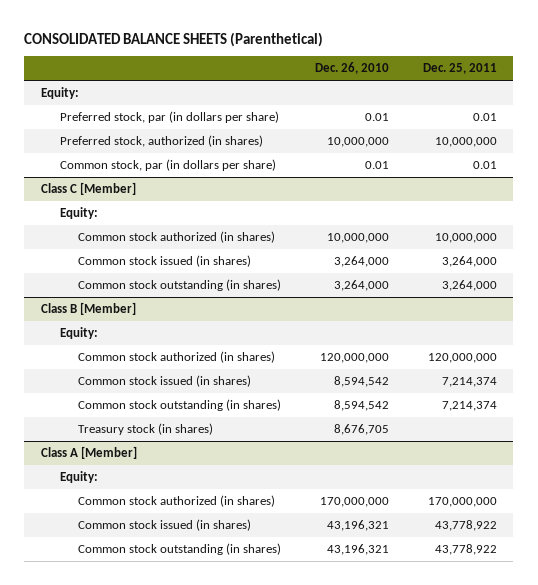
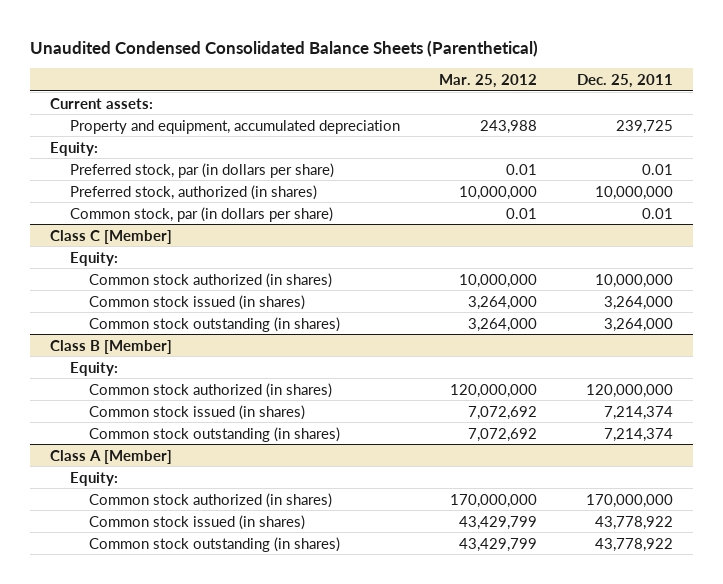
[24,31,324,47] CONSOLIDATED BALANCE SHEETS (Parenthetical) -> [30,39,539,57] Unaudited Condensed Consolidated Balance Sheets (Parenthetical)
[314,62,389,75] Dec. 26, 2010 -> none
none -> [439,73,538,88] Mar. 25, 2012
none -> [50,97,154,109] Current assets:
none -> [69,119,400,134] Property and equipment, accumulated depreciation
[78,422,214,435] Treasury stock (in shares) -> none

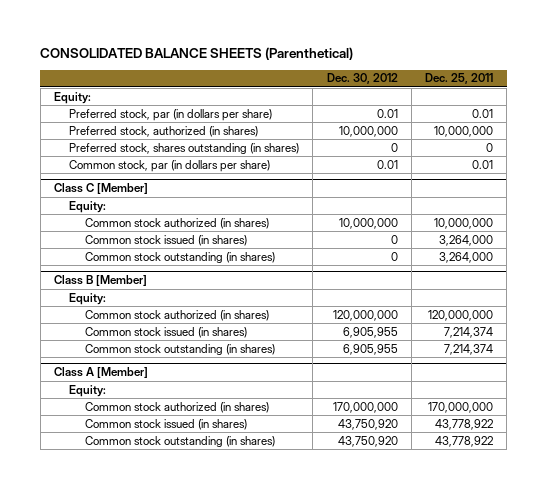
[30,39,539,57] Unaudited Condensed Consolidated Balance Sheets (Parenthetical) -> [40,47,354,61] CONSOLIDATED BALANCE SHEETS (Parenthetical)
[439,73,538,88] Mar. 25, 2012 -> none
none -> [326,73,398,85] Dec. 30, 2012
[50,97,154,109] Current assets: -> none
[69,119,400,134] Property and equipment, accumulated depreciation -> none
none -> [69,142,300,154] Preferred stock, shares outstanding (in shares)

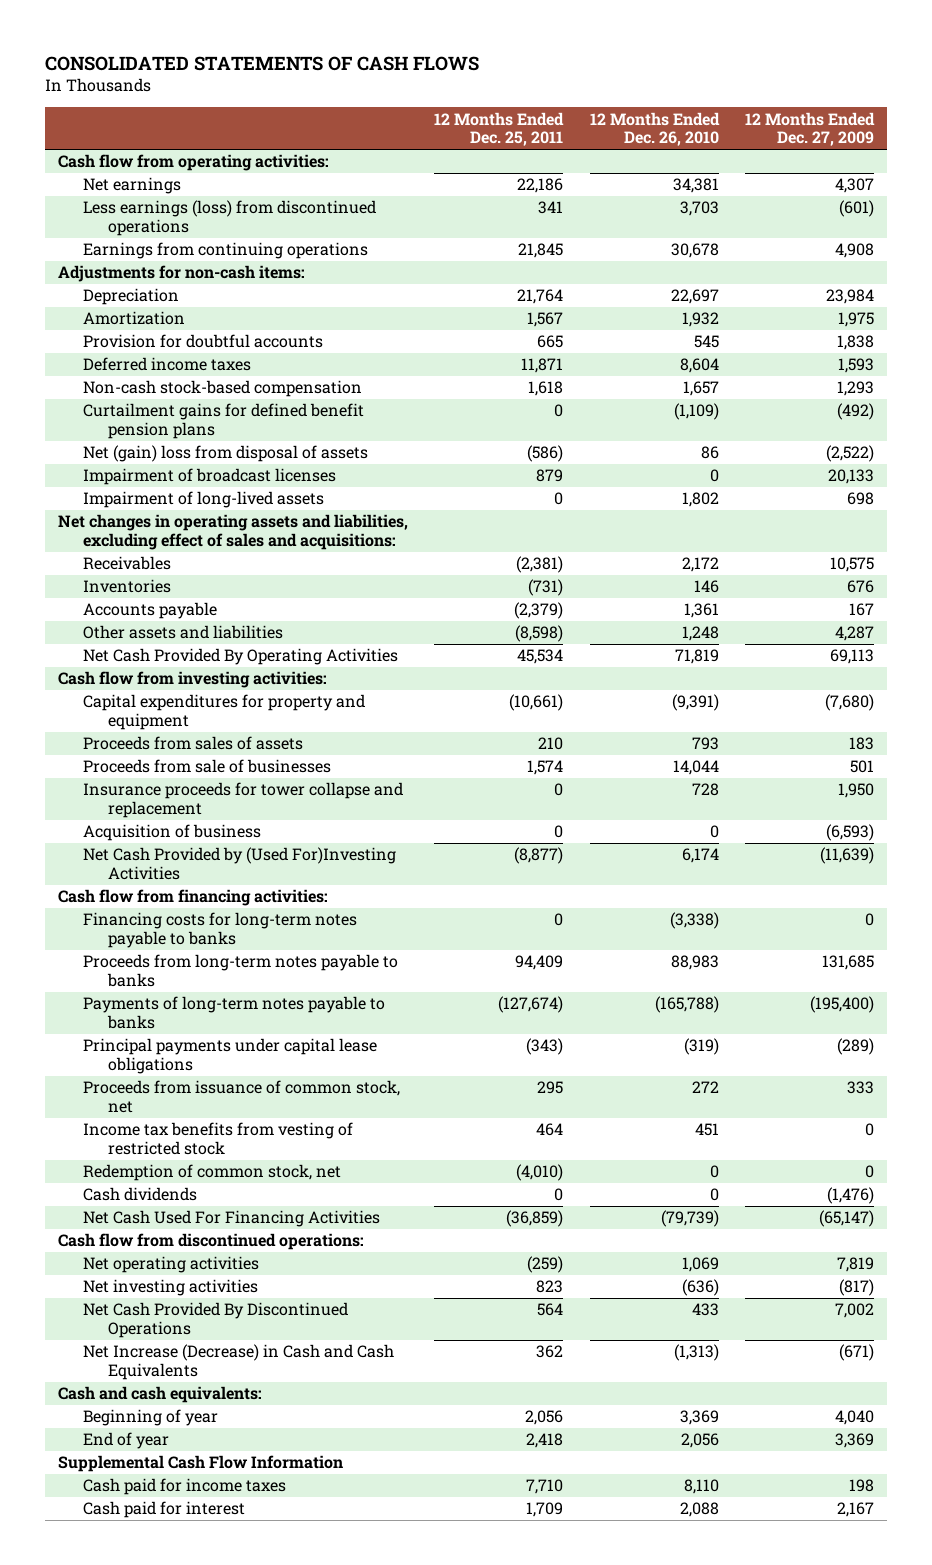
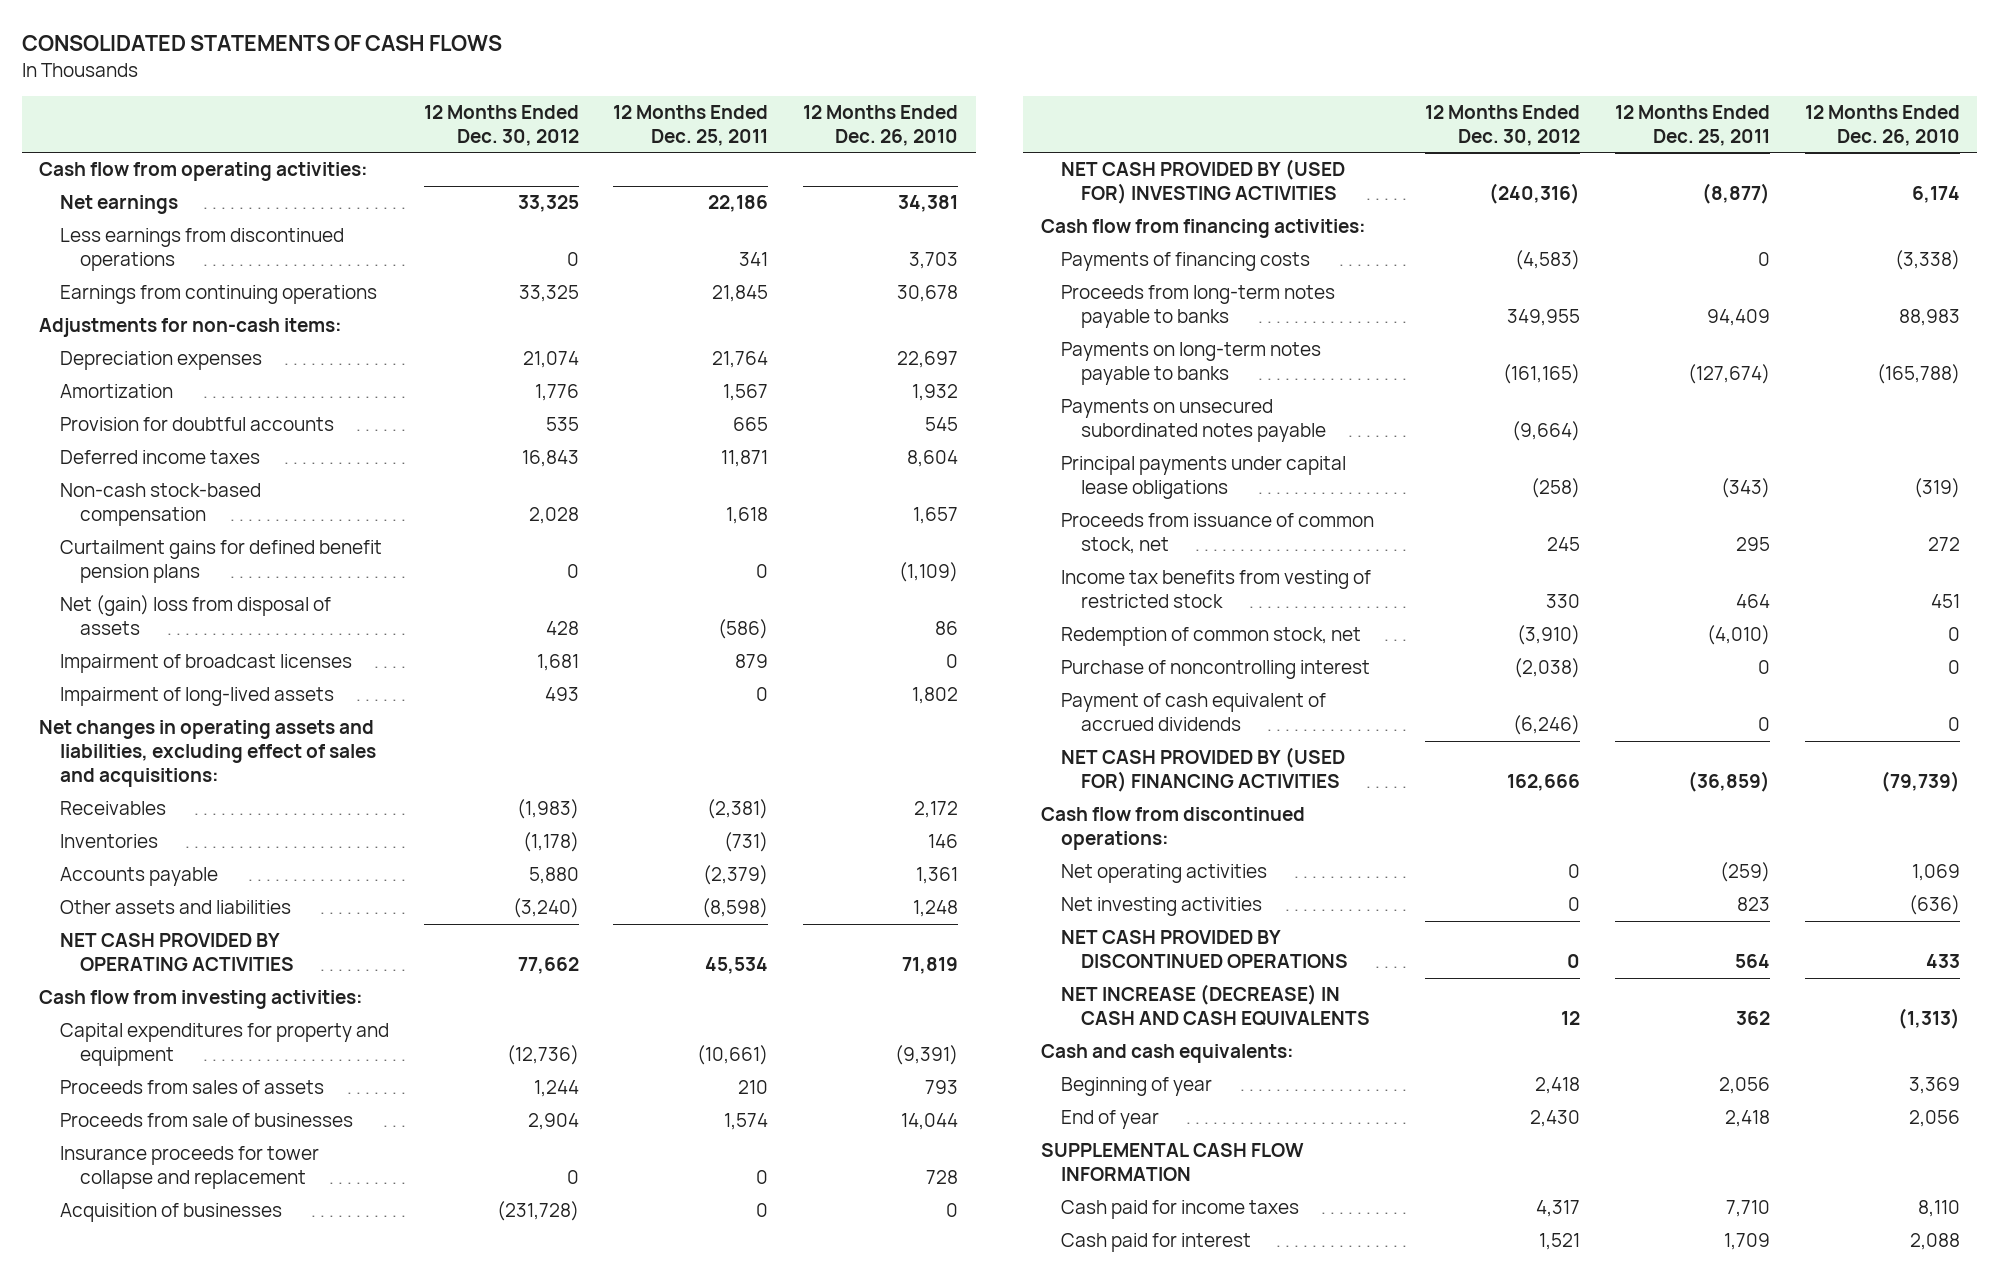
[744,111,875,147] 12 Months Ended Dec. 27, 2009 -> none
none -> [423,104,579,146] 12 Months Ended Dec. 30, 2012
[83,200,377,236] Less earnings (loss) from discontinued operations -> [59,228,344,272] Less earnings from discontinued operations
[83,288,180,306] Depreciation -> [59,351,262,371] Depreciation expenses
[83,648,399,666] Net Cash Provided By Operating Activities -> [59,933,294,972] NET CASH PROVIDED BY OPERATING ACTIVITIES
[83,824,262,842] Acquisition of business -> [59,1203,282,1223] Acquisition of businesses
[83,847,397,880] Net Cash Provided by (Used For)Investing Activities -> [1060,159,1345,205] NET CASH PROVIDED BY (USED FOR) INVESTING ACTIVITIES
[83,912,358,948] Financing costs for long-term notes payable to banks -> [1060,252,1310,272] Payments of financing costs
[83,996,386,1029] Payments of long-term notes payable to banks -> [1060,342,1321,386] Payments on long-term notes payable to banks
none -> [1060,399,1327,443] Payments on unsecured subordinated notes payable
[83,1187,198,1202] Cash dividends -> none
none -> [1060,660,1370,680] Purchase of noncontrolling interest
none -> [1060,693,1326,732] Payment of cash equivalent of accrued dividends
[83,1210,381,1228] Net Cash Used For Financing Activities -> [1060,747,1345,793] NET CASH PROVIDED BY (USED FOR) FINANCING ACTIVITIES
[83,1302,349,1338] Net Cash Provided By Discontinued Operations -> [1060,930,1349,969] NET CASH PROVIDED BY DISCONTINUED OPERATIONS
[83,1344,395,1380] Net Increase (Decrease) in Cash and Cash Equivalents -> [1060,984,1371,1027] NET INCREASE (DECREASE) IN CASH AND CASH EQUIVALENTS
[58,1455,344,1473] Supplemental Cash Flow Information -> [1040,1143,1304,1182] SUPPLEMENTAL CASH FLOW INFORMATION

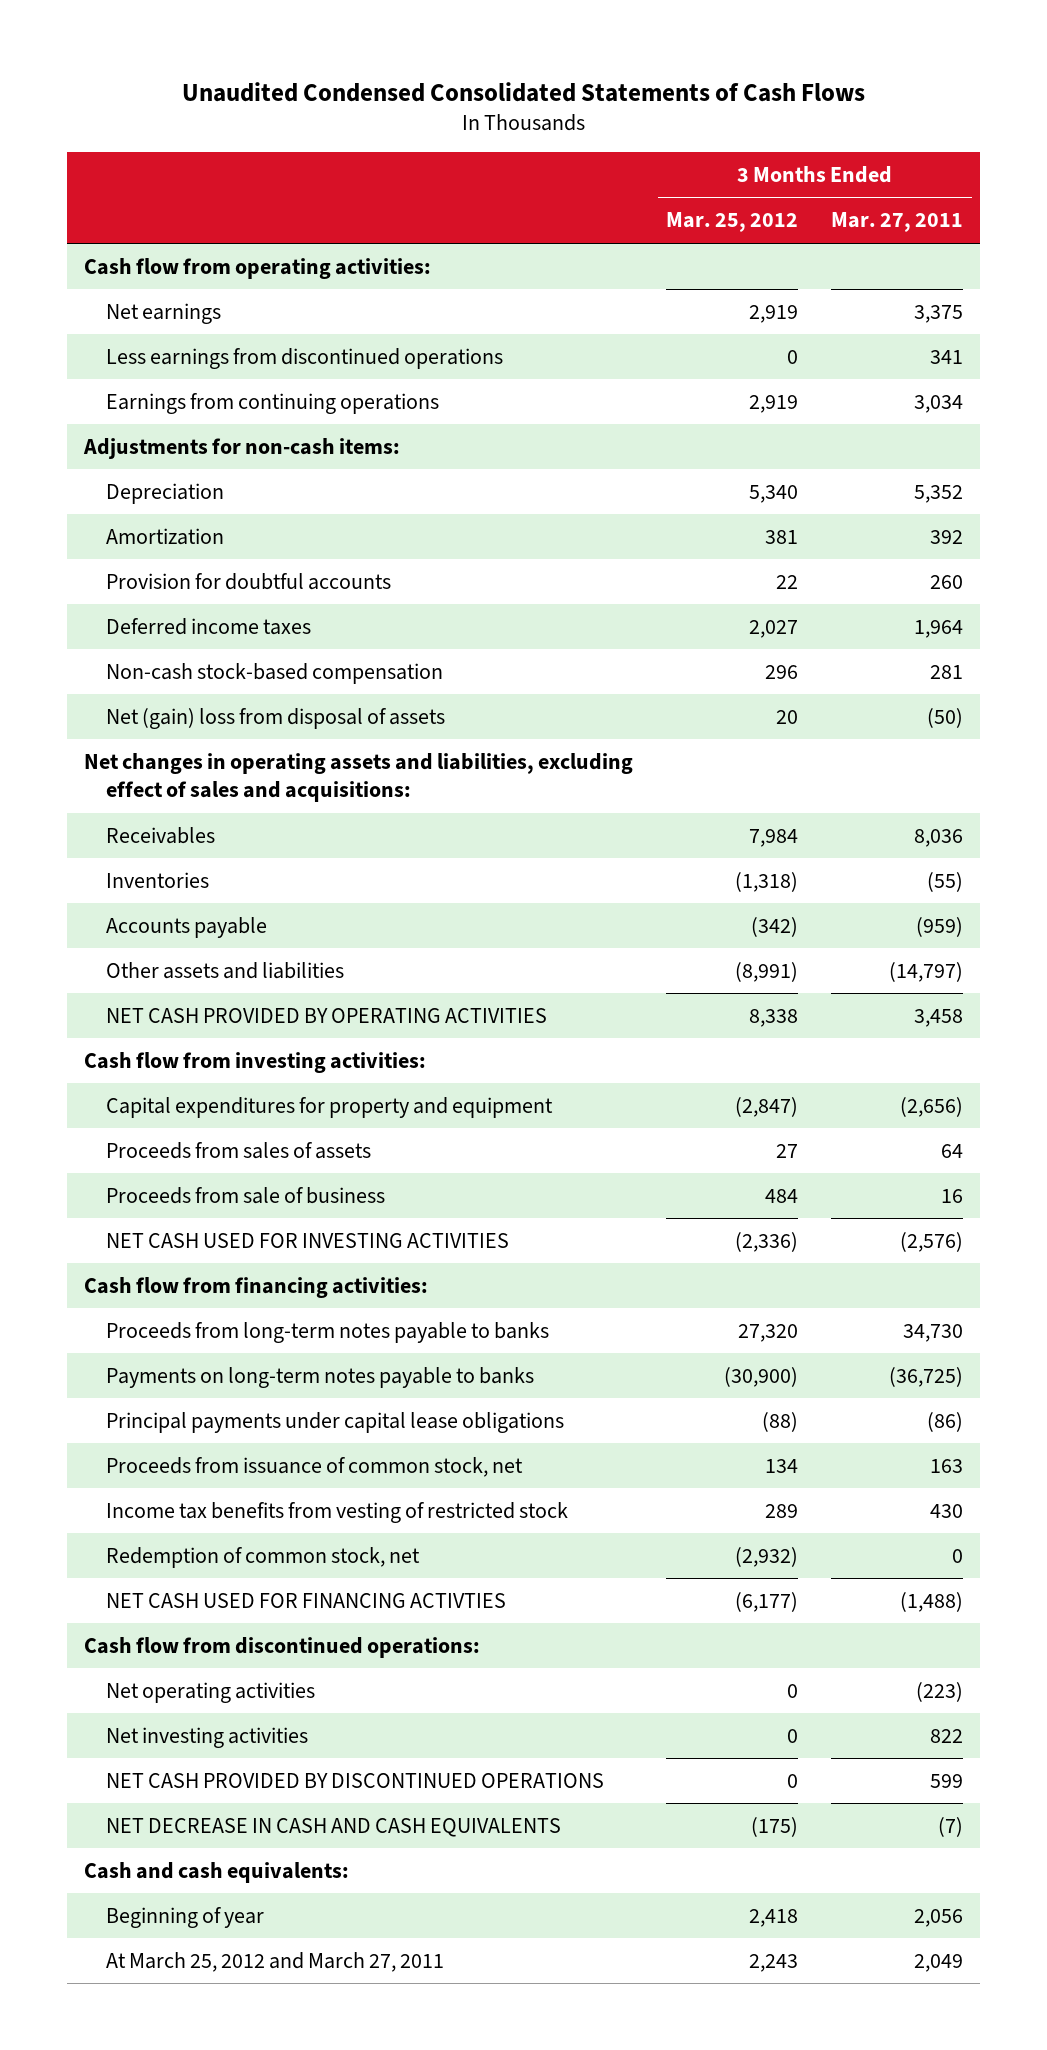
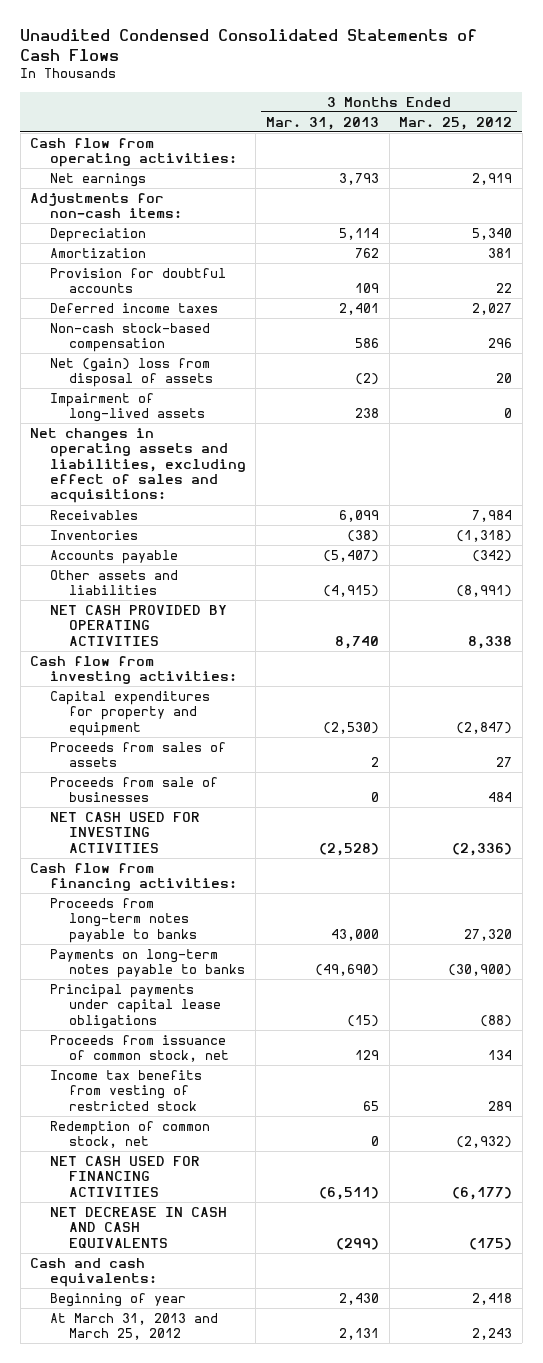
[831,212,964,233] Mar. 27, 2011 -> none
none -> [265,116,379,130] Mar. 31, 2013
[105,347,503,369] Less earnings from discontinued operations -> none
[105,392,439,414] Earnings from continuing operations -> none
none -> [49,393,206,423] Impairment of long-lived assets
[105,1186,385,1204] Proceeds from sale of business -> [49,777,218,803] Proceeds from sale of businesses
[83,1636,480,1658] Cash flow from discontinued operations: -> none
[105,1681,315,1703] Net operating activities -> none
[105,1726,308,1748] Net investing activities -> none
[105,1772,604,1788] NET CASH PROVIDED BY DISCONTINUED OPERATIONS -> none
[105,1592,506,1608] NET CASH USED FOR FINANCING ACTIVTIES -> [49,1156,200,1197] NET CASH USED FOR FINANCING ACTIVITIES
[105,1951,444,1972] At March 25, 2012 and March 27, 2011 -> [49,1313,218,1341] At March 31, 2013 and March 25, 2012

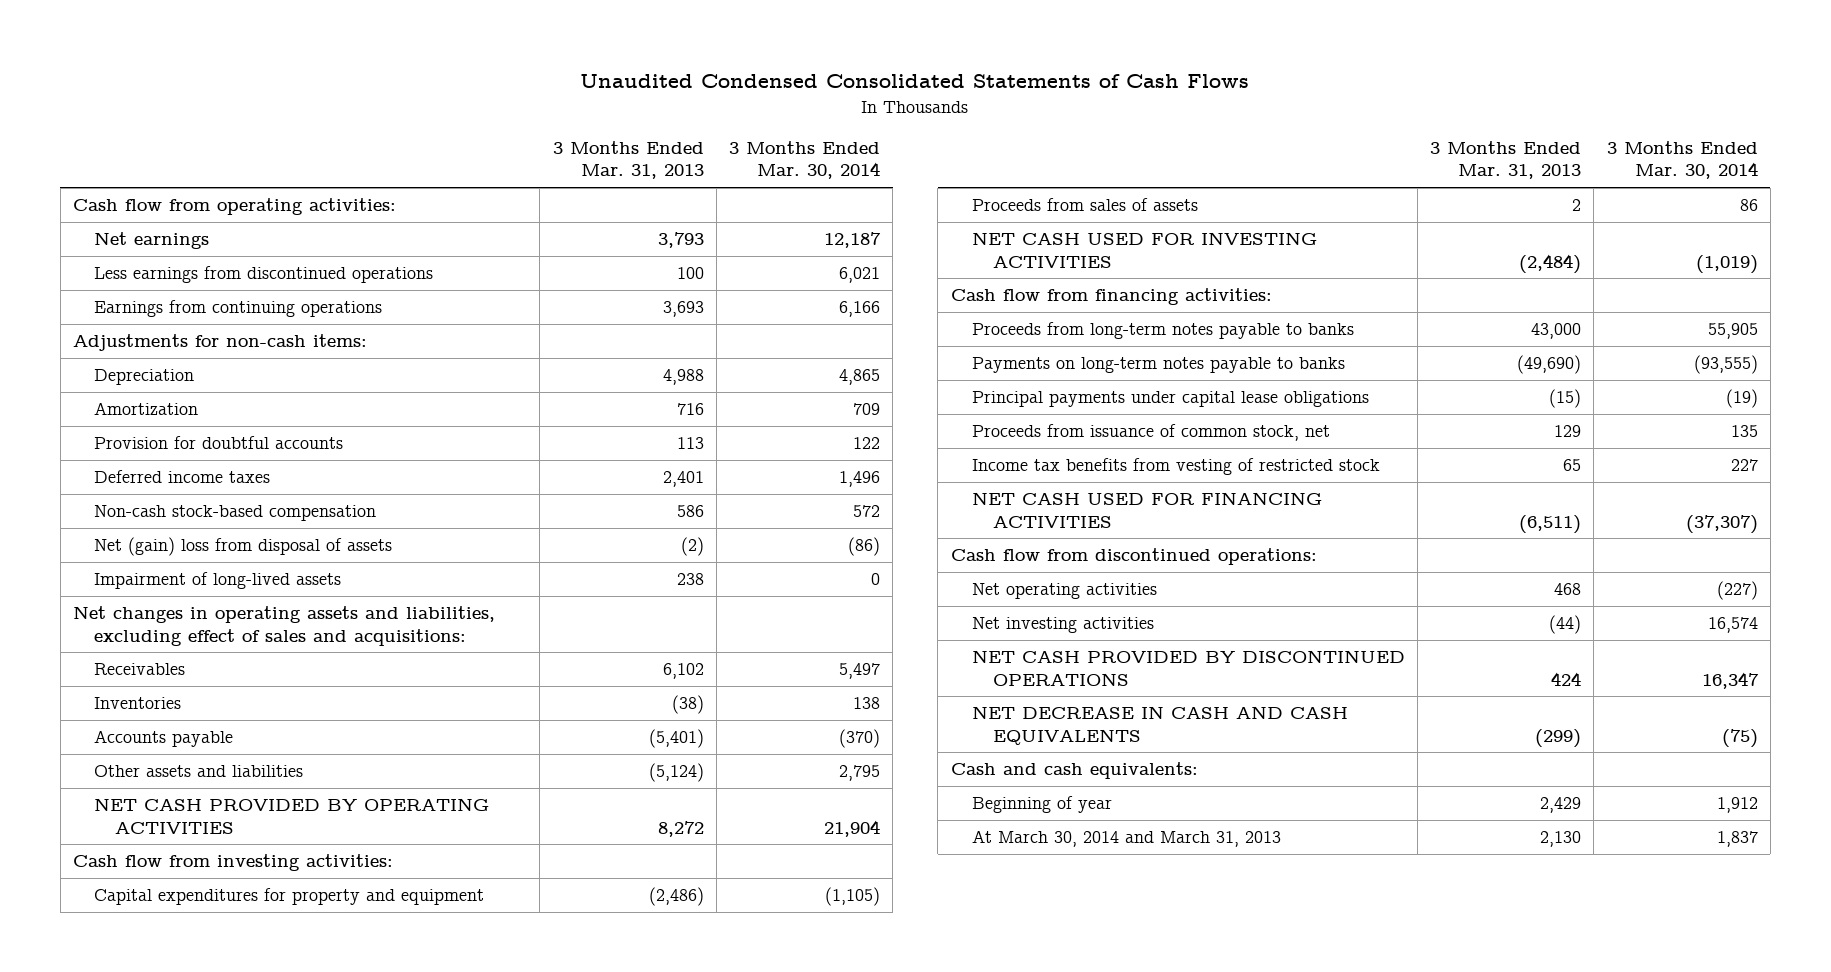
[399,116,513,130] Mar. 25, 2012 -> none
none -> [729,140,881,180] 3 Months Ended Mar. 30, 2014
none -> [94,266,434,284] Less earnings from discontinued operations
none -> [94,300,383,318] Earnings from continuing operations
[338,228,379,241] 5,114 -> [662,369,704,386] 4,988
[354,248,379,259] 762 -> [676,403,704,416] 716
[354,283,379,294] 109 -> [676,437,704,450] 113
[338,510,379,523] 6,099 -> [662,663,704,680] 6,102
[322,550,379,563] (5,407) -> [648,729,704,749] (5,401)
[322,585,379,598] (4,915) -> [648,763,704,783] (5,124)
[334,635,379,649] 8,740 -> [657,820,704,837] 8,272
[322,721,379,734] (2,530) -> [648,887,704,907] (2,486)
[49,777,218,803] Proceeds from sale of businesses -> none
[318,842,379,856] (2,528) -> [1519,253,1582,274] (2,484)
[49,1121,210,1149] Redemption of common stock, net -> none
none -> [950,548,1317,566] Cash flow from discontinued operations:
none -> [971,583,1157,600] Net operating activities
none -> [971,617,1154,634] Net investing activities
none -> [971,650,1405,686] NET CASH PROVIDED BY DISCONTINUED OPERATIONS
[338,1293,379,1306] 2,430 -> [1540,797,1582,814] 2,429
[49,1313,218,1341] At March 31, 2013 and March 25, 2012 -> [971,830,1281,848] At March 30, 2014 and March 31, 2013
[338,1328,379,1341] 2,131 -> [1540,831,1582,848] 2,130

